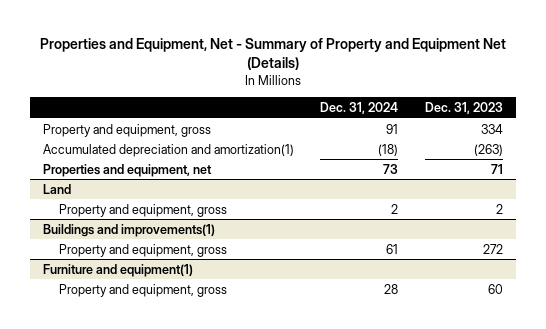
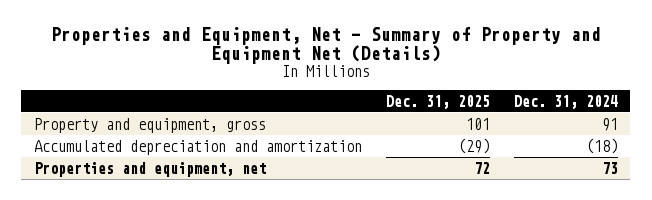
[424,102,503,115] Dec. 31, 2023 -> none
none -> [385,94,490,109] Dec. 31, 2025
[43,143,295,157] Accumulated depreciation and amortization(1) -> [33,139,362,155] Accumulated depreciation and amortization
[43,183,72,194] Land -> none
[58,203,227,217] Property and equipment, gross -> none
[43,223,216,237] Buildings and improvements(1) -> none
[58,243,227,257] Property and equipment, gross -> none
[43,263,194,277] Furniture and equipment(1) -> none
[58,283,227,297] Property and equipment, gross -> none

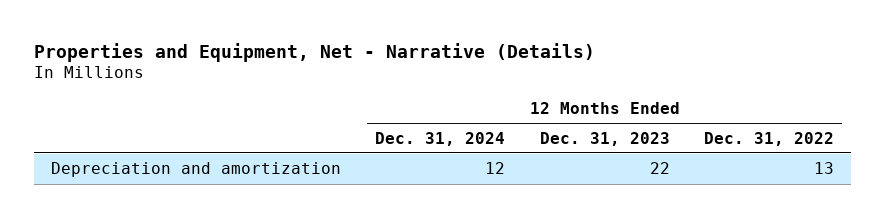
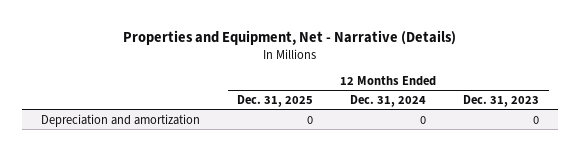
[703,131,834,146] Dec. 31, 2022 -> none
none -> [237,94,314,107] Dec. 31, 2025
[485,162,506,175] 12 -> [420,115,427,124] 0
[649,162,670,175] 22 -> [533,115,540,124] 0

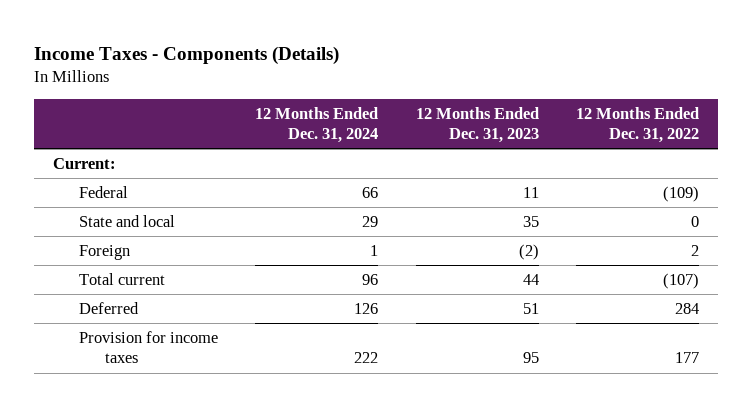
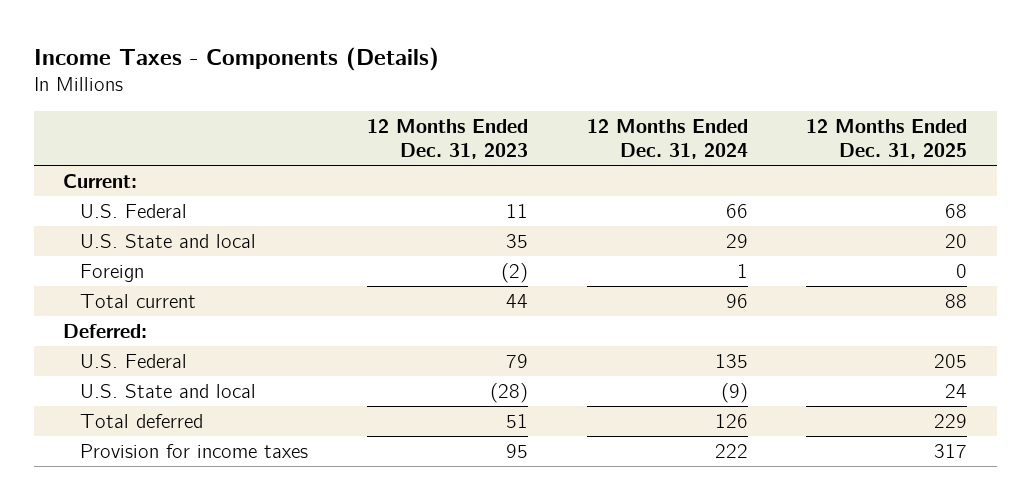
[576,106,700,144] 12 Months Ended Dec. 31, 2022 -> none
none -> [806,118,968,160] 12 Months Ended Dec. 31, 2025
[78,186,128,199] Federal -> [80,203,188,218] U.S. Federal
[78,215,175,228] State and local -> [80,233,257,248] U.S. State and local
none -> [63,323,148,338] Deferred:
none -> [80,353,188,368] U.S. Federal
none -> [80,383,257,398] U.S. State and local
[78,302,139,315] Deferred -> [80,413,204,428] Total deferred

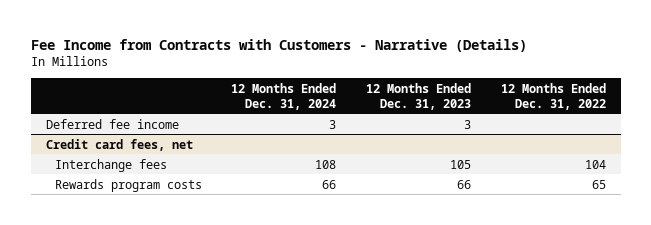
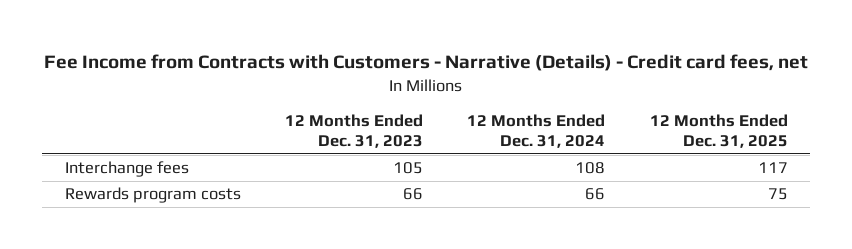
[30,38,527,52] Fee Income from Contracts with Customers - Narrative (Details) -> [44,54,809,72] Fee Income from Contracts with Customers - Narrative (Details) - Credit card fees, net
[500,82,606,110] 12 Months Ended Dec. 31, 2022 -> none
none -> [649,113,788,149] 12 Months Ended Dec. 31, 2025
[45,118,179,129] Deferred fee income -> none
[45,138,193,151] Credit card fees, net -> none

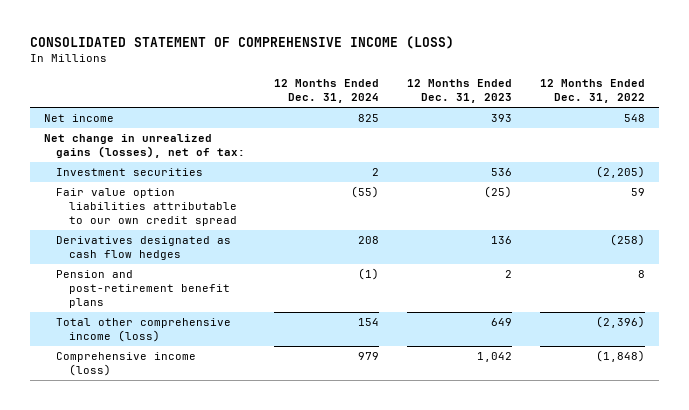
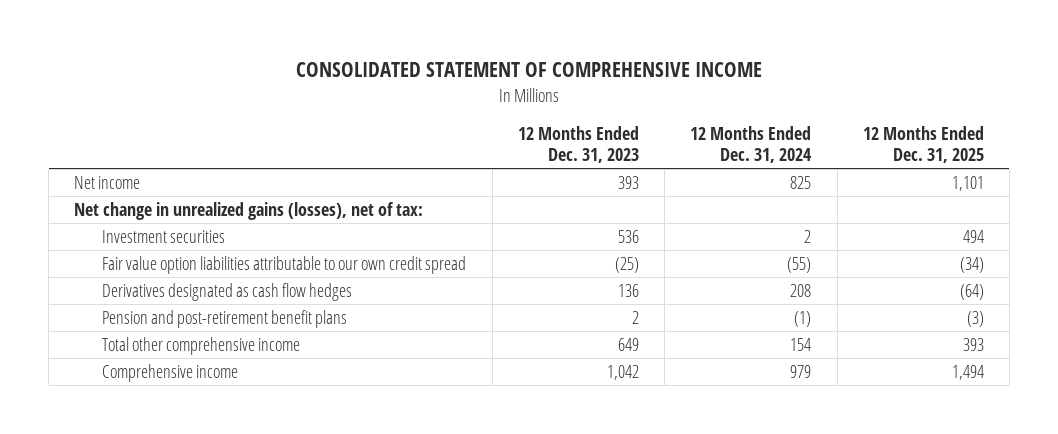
[30,36,455,50] CONSOLIDATED STATEMENT OF COMPREHENSIVE INCOME (LOSS) -> [296,61,763,77] CONSOLIDATED STATEMENT OF COMPREHENSIVE INCOME
[539,79,645,104] 12 Months Ended Dec. 31, 2022 -> none
none -> [862,125,984,164] 12 Months Ended Dec. 31, 2025
[56,318,232,343] Total other comprehensive income (loss) -> [102,337,301,356] Total other comprehensive income
[56,352,197,377] Comprehensive income (loss) -> [102,364,239,383] Comprehensive income

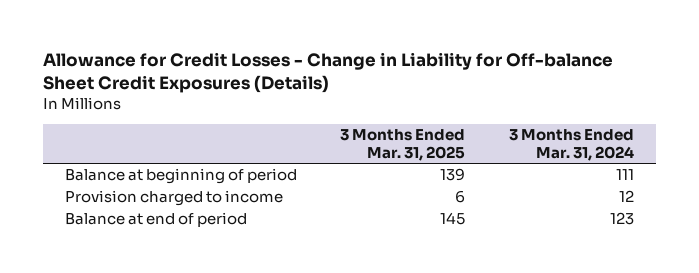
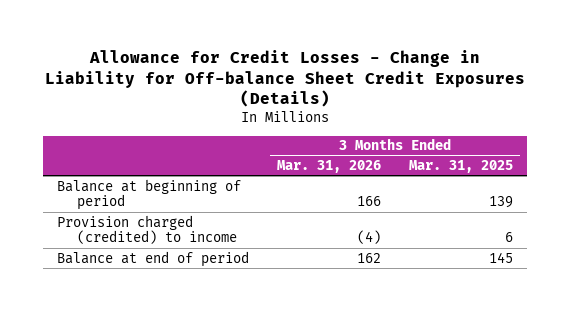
[509,129,635,161] 3 Months Ended Mar. 31, 2024 -> none
none -> [276,159,381,173] Mar. 31, 2026
[64,190,283,207] Provision charged to income -> [56,214,238,245] Provision charged (credited) to income

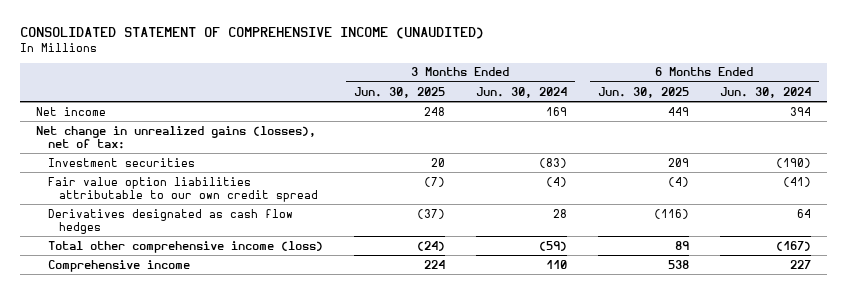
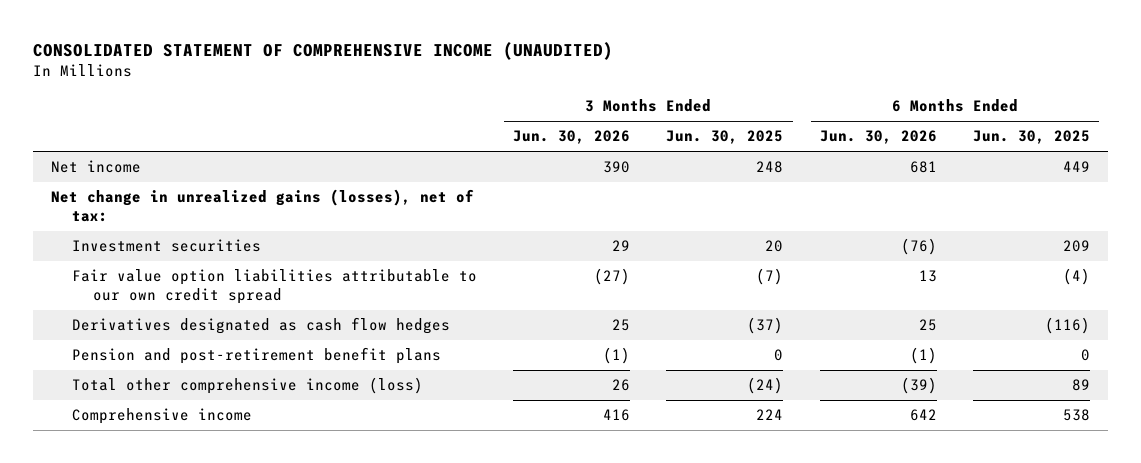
[475,86,567,98] Jun. 30, 2024 -> none
[720,86,812,98] Jun. 30, 2024 -> none
none -> [513,130,631,145] Jun. 30, 2026
none -> [819,130,937,145] Jun. 30, 2026
none -> [72,347,442,365] Pension and post-retirement benefit plans

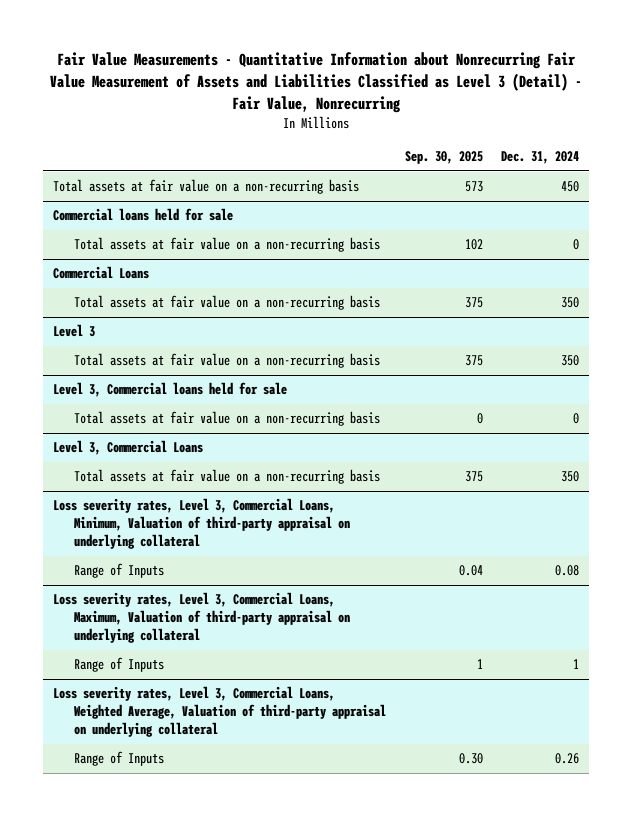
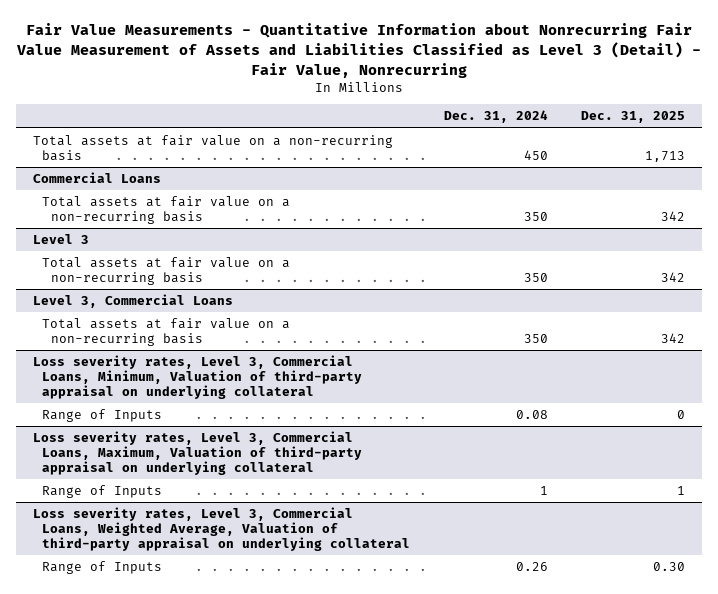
[404,151,483,165] Sep. 30, 2025 -> none
none -> [581,111,686,124] Dec. 31, 2025
[52,208,233,222] Commercial loans held for sale -> none
[74,237,381,253] Total assets at fair value on a non-recurring basis -> none
[52,382,287,398] Level 3, Commercial loans held for sale -> none
[74,411,381,427] Total assets at fair value on a non-recurring basis -> none

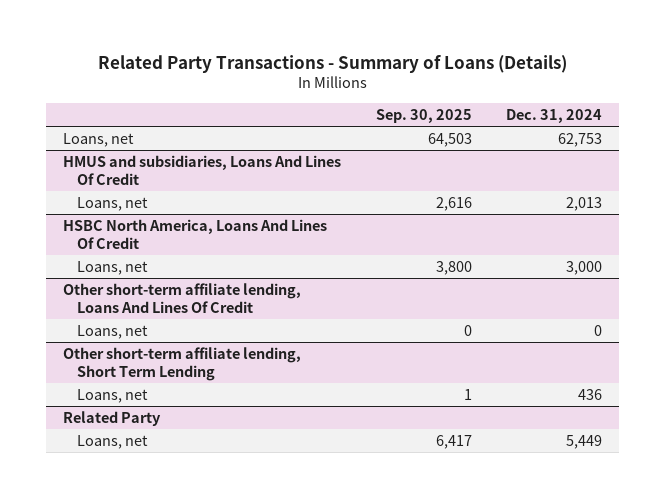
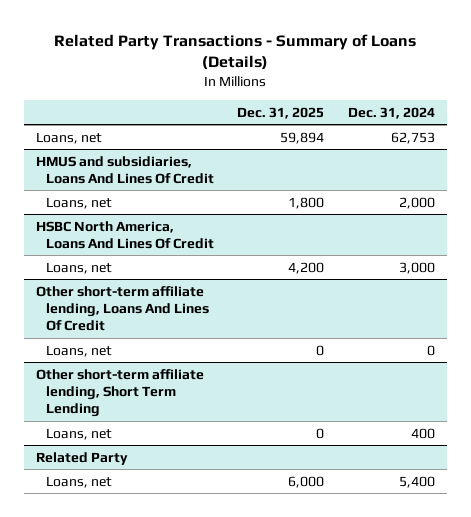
[375,108,472,123] Sep. 30, 2025 -> none
none -> [237,106,325,119] Dec. 31, 2025
[566,196,603,211] 2,013 -> [398,196,435,209] 2,000
[578,388,603,400] 436 -> [410,427,435,439] 400
[566,434,603,449] 5,449 -> [398,475,435,488] 5,400

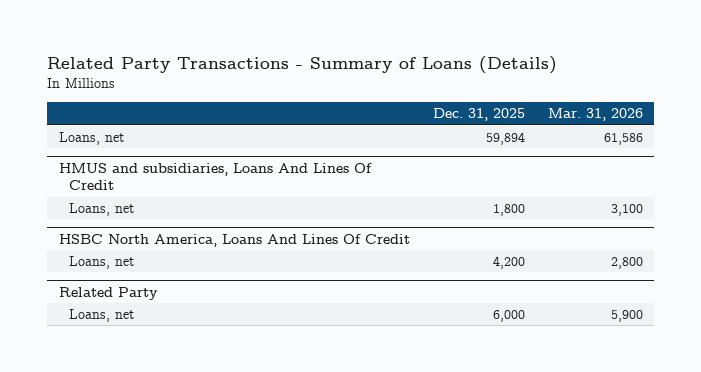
[347,106,435,119] Dec. 31, 2024 -> none
none -> [547,108,643,122] Mar. 31, 2026
[35,285,209,332] Other short-term affiliate lending, Loans And Lines Of Credit -> none
[45,344,112,357] Loans, net -> none
[35,368,204,418] Other short-term affiliate lending, Short Term Lending -> none
[45,427,112,440] Loans, net -> none

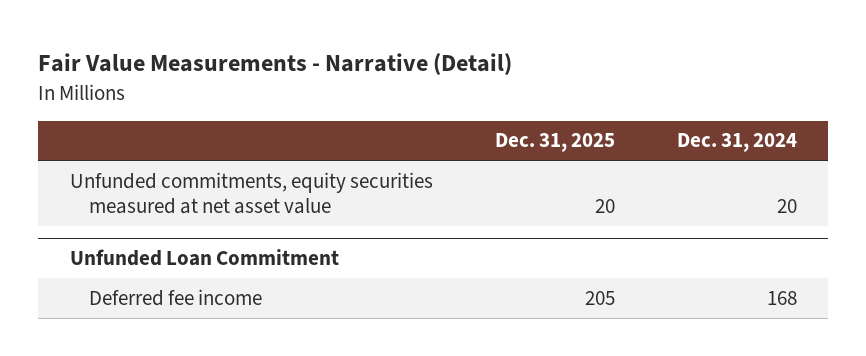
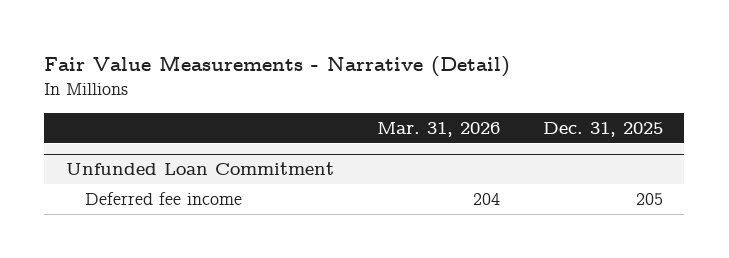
[676,133,797,153] Dec. 31, 2024 -> none
none -> [376,121,500,137] Mar. 31, 2026
[69,171,433,215] Unfunded commitments, equity securities measured at net asset value -> none

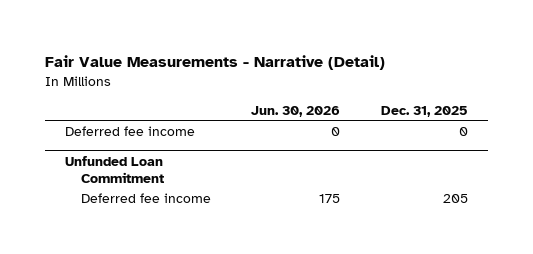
[376,121,500,137] Mar. 31, 2026 -> none
none -> [251,105,341,117] Jun. 30, 2026
none -> [65,126,196,137] Deferred fee income

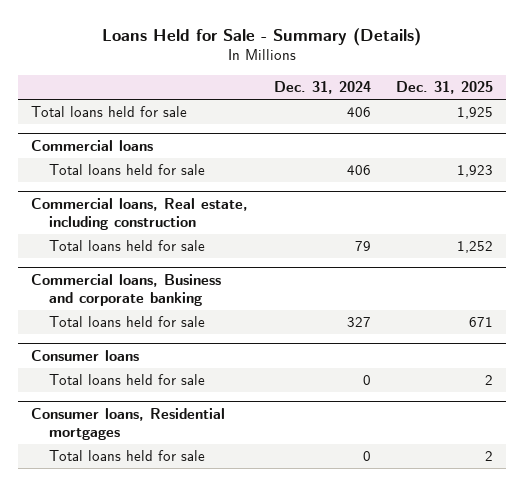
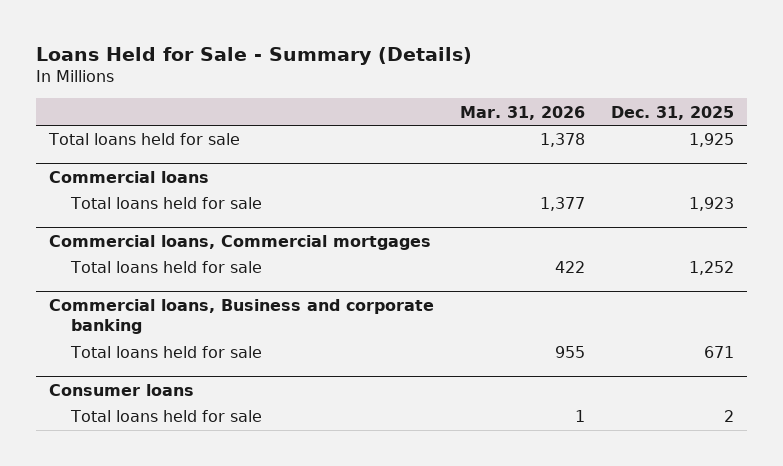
[273,81,371,95] Dec. 31, 2024 -> none
none -> [460,105,586,120] Mar. 31, 2026
[31,197,249,231] Commercial loans, Real estate, including construction -> none
none -> [49,234,432,250] Commercial loans, Commercial mortgages
[31,407,226,441] Consumer loans, Residential mortgages -> none
[48,450,205,462] Total loans held for sale -> none

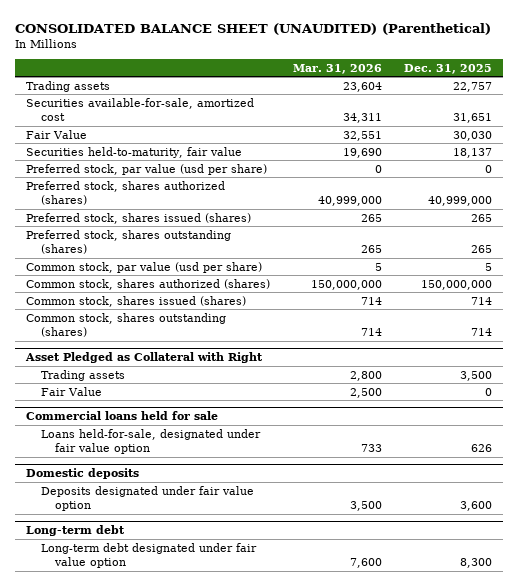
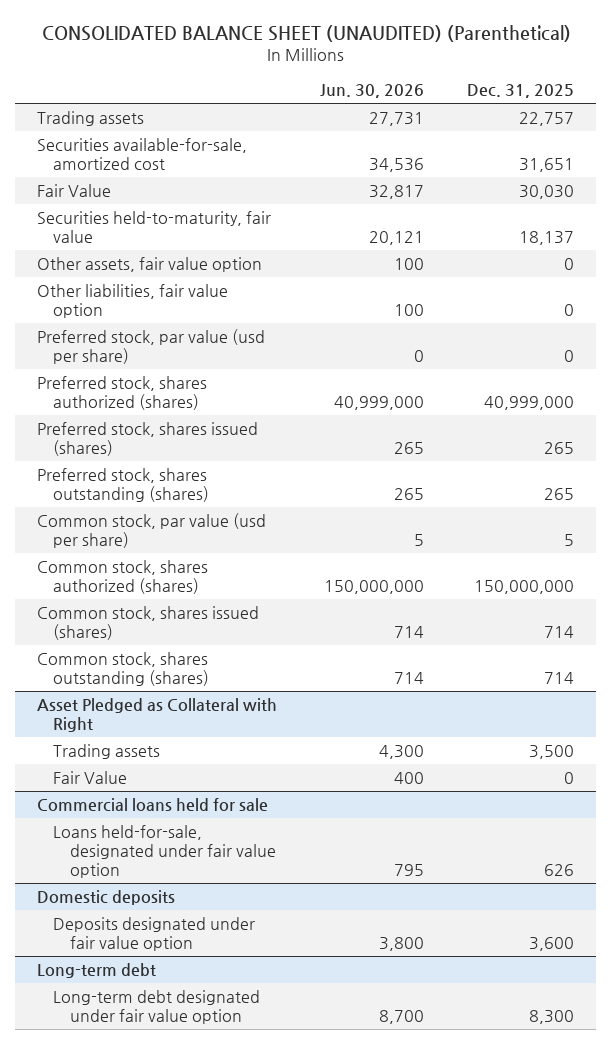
[292,63,382,74] Mar. 31, 2026 -> none
none -> [320,83,425,98] Jun. 30, 2026
none -> [36,257,262,273] Other assets, fair value option
none -> [36,284,228,319] Other liabilities, fair value option

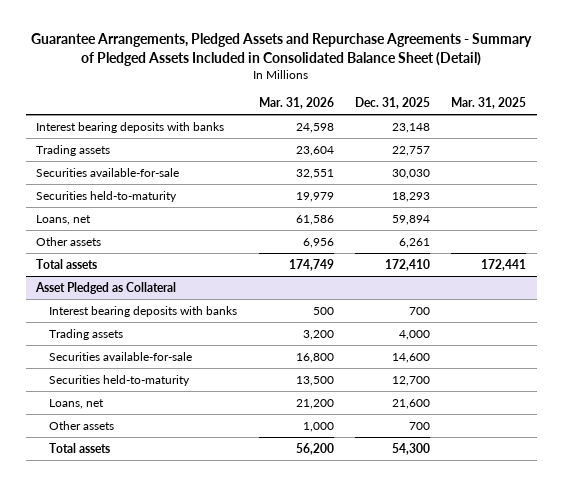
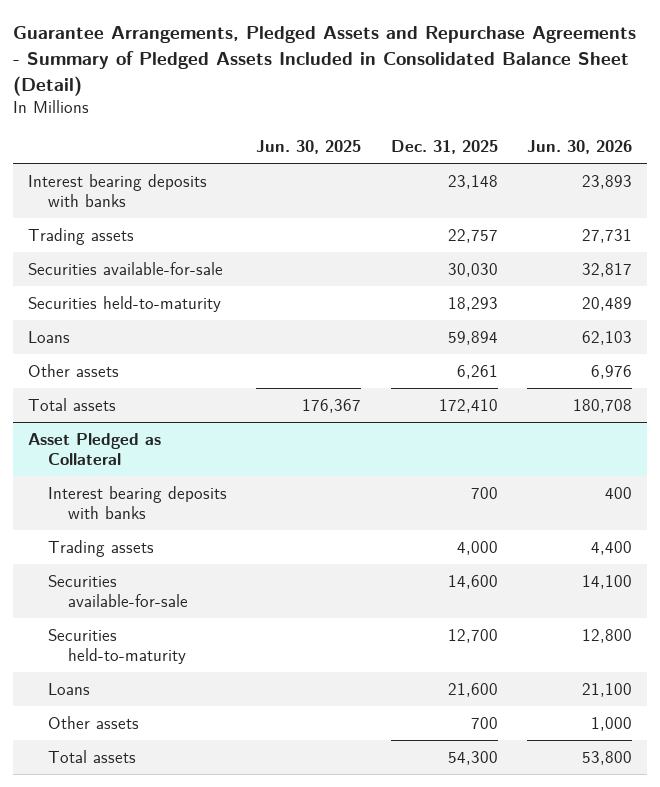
[258,97,334,110] Mar. 31, 2026 -> none
[451,97,527,110] Mar. 31, 2025 -> none
none -> [256,140,362,155] Jun. 30, 2025
none -> [527,140,633,155] Jun. 30, 2026
[36,214,92,225] Loans, net -> [28,330,71,343] Loans
[49,398,105,409] Loans, net -> [47,682,90,695] Loans

